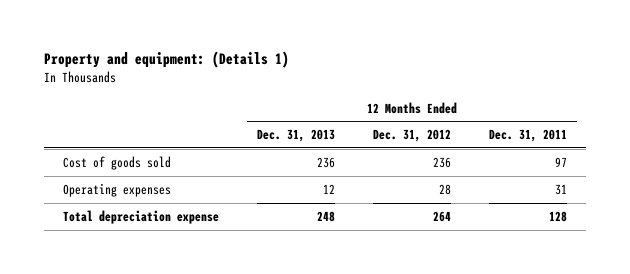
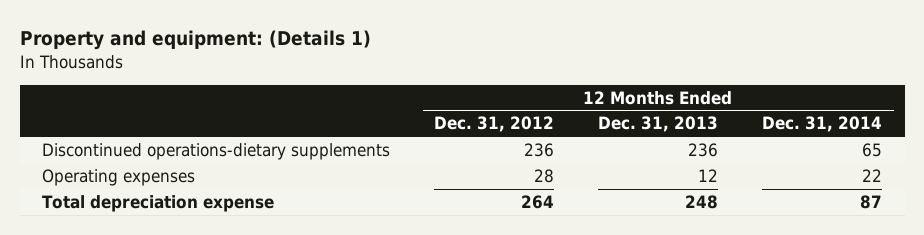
[489,129,568,143] Dec. 31, 2011 -> none
none -> [762,116,883,133] Dec. 31, 2014
[62,155,171,170] Cost of goods sold -> [41,142,390,160] Discontinued operations-dietary supplements

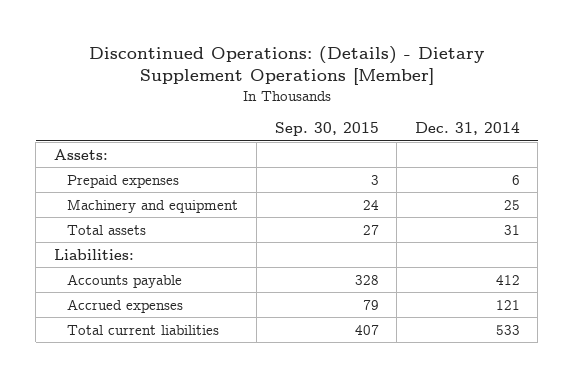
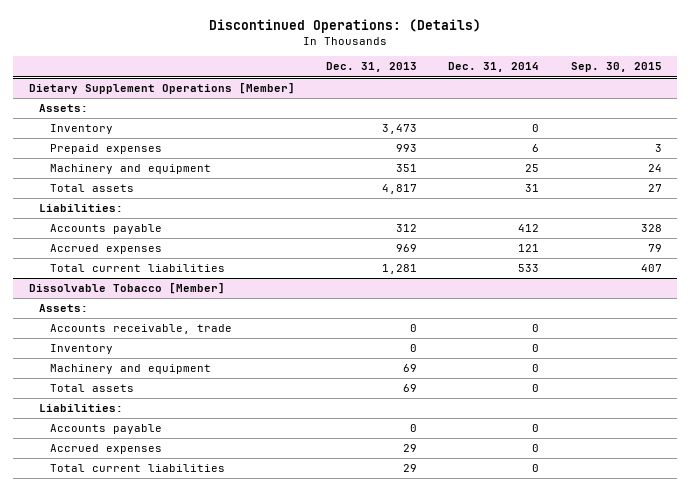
[88,45,484,86] Discontinued Operations: (Details) - Dietary Supplement Operations [Member] -> [209,19,482,34] Discontinued Operations: (Details)
none -> [326,62,418,73] Dec. 31, 2013
none -> [29,83,296,95] Dietary Supplement Operations [Member]
none -> [49,124,113,135] Inventory
none -> [29,283,226,295] Dissolvable Tobacco [Member]
none -> [39,304,89,313] Assets:
none -> [49,324,232,335] Accounts receivable, trade
none -> [49,344,113,355] Inventory
none -> [49,364,211,375] Machinery and equipment
none -> [49,384,134,393] Total assets
none -> [39,404,124,413] Liabilities:
none -> [49,424,162,435] Accounts payable
none -> [49,444,162,455] Accrued expenses
none -> [49,464,225,473] Total current liabilities

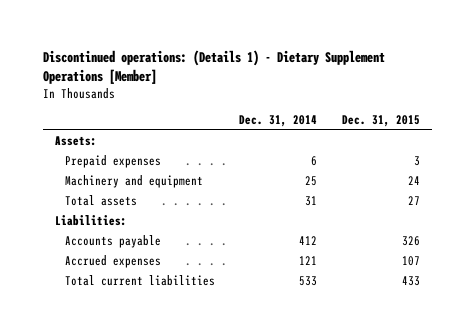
[209,19,482,34] Discontinued Operations: (Details) -> [42,49,385,84] Discontinued operations: (Details 1) - Dietary Supplement Operations [Member]
[326,62,418,73] Dec. 31, 2013 -> none
[570,62,662,73] Sep. 30, 2015 -> none
none -> [341,115,420,128] Dec. 31, 2015
[29,83,296,95] Dietary Supplement Operations [Member] -> none
[49,124,113,135] Inventory -> none
[29,283,226,295] Dissolvable Tobacco [Member] -> none
[39,304,89,313] Assets: -> none
[49,324,232,335] Accounts receivable, trade -> none
[49,344,113,355] Inventory -> none
[49,364,211,375] Machinery and equipment -> none
[49,384,134,393] Total assets -> none
[39,404,124,413] Liabilities: -> none
[49,424,162,435] Accounts payable -> none
[49,444,162,455] Accrued expenses -> none
[49,464,225,473] Total current liabilities -> none

